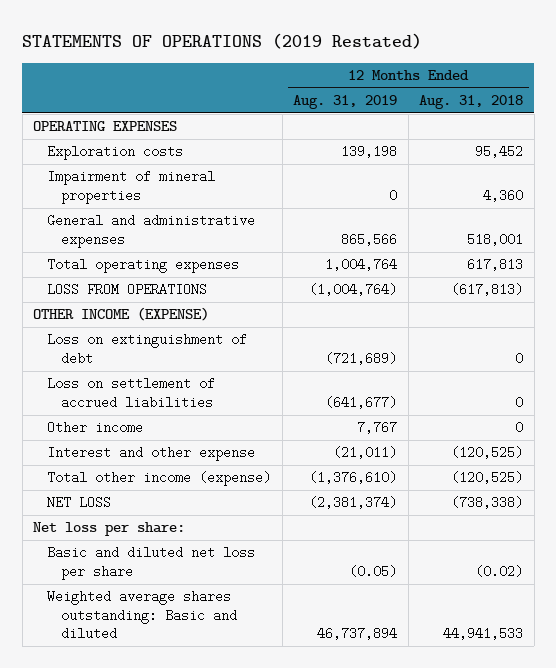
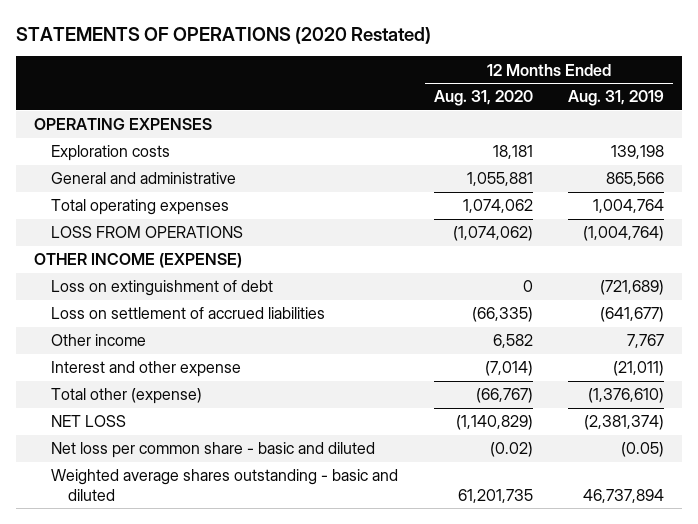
[22,32,423,49] STATEMENTS OF OPERATIONS (2019 Restated) -> [15,26,431,44] STATEMENTS OF OPERATIONS (2020 Restated)
[419,95,524,110] Aug. 31, 2018 -> none
none -> [433,90,533,107] Aug. 31, 2020
[46,170,215,204] Impairment of mineral properties -> none
[46,214,255,248] General and administrative expenses -> [50,172,236,185] General and administrative
[46,471,271,487] Total other income (expense) -> [50,388,202,405] Total other (expense)
[33,522,186,537] Net loss per share: -> none
[46,546,255,580] Basic and diluted net loss per share -> [50,442,375,459] Net loss per common share - basic and diluted
[46,590,237,641] Weighted average shares outstanding: Basic and diluted -> [50,469,398,501] Weighted average shares outstanding - basic and diluted

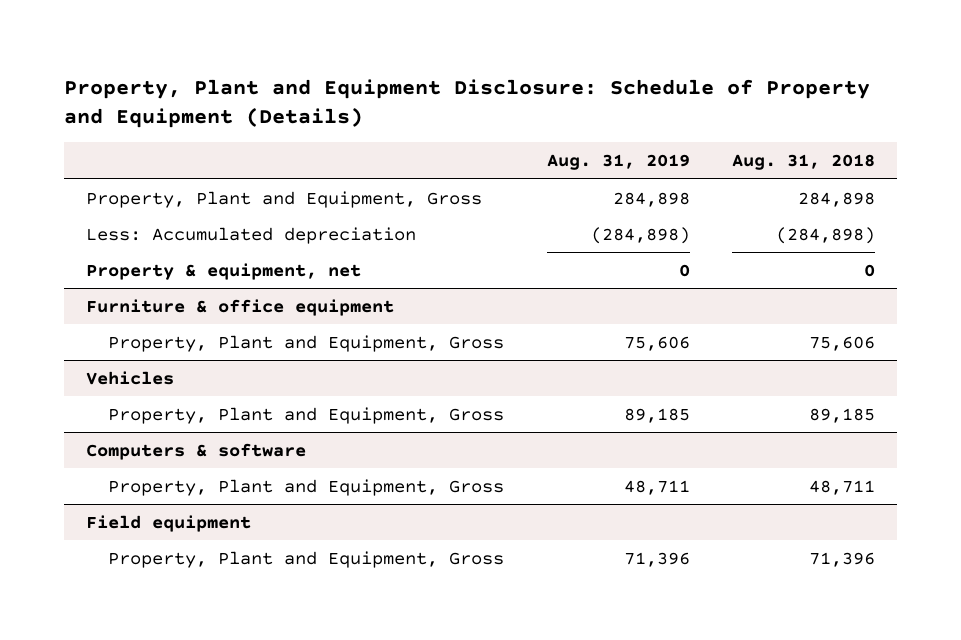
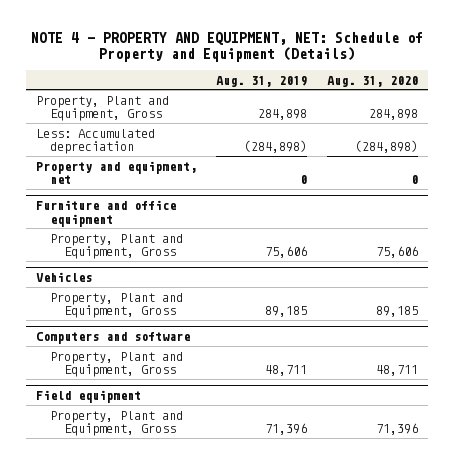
[64,78,871,129] Property, Plant and Equipment Disclosure: Schedule of Property and Equipment (Details) -> [30,31,423,63] NOTE 4 - PROPERTY AND EQUIPMENT, NET: Schedule of Property and Equipment (Details)
[732,154,876,171] Aug. 31, 2018 -> none
none -> [326,75,418,87] Aug. 31, 2020
[85,262,361,280] Property & equipment, net -> [36,160,198,184] Property and equipment, net
[85,298,394,316] Furniture & office equipment -> [36,200,177,227] Furniture and office equipment
[85,442,306,460] Computers & software -> [36,332,191,345] Computers and software

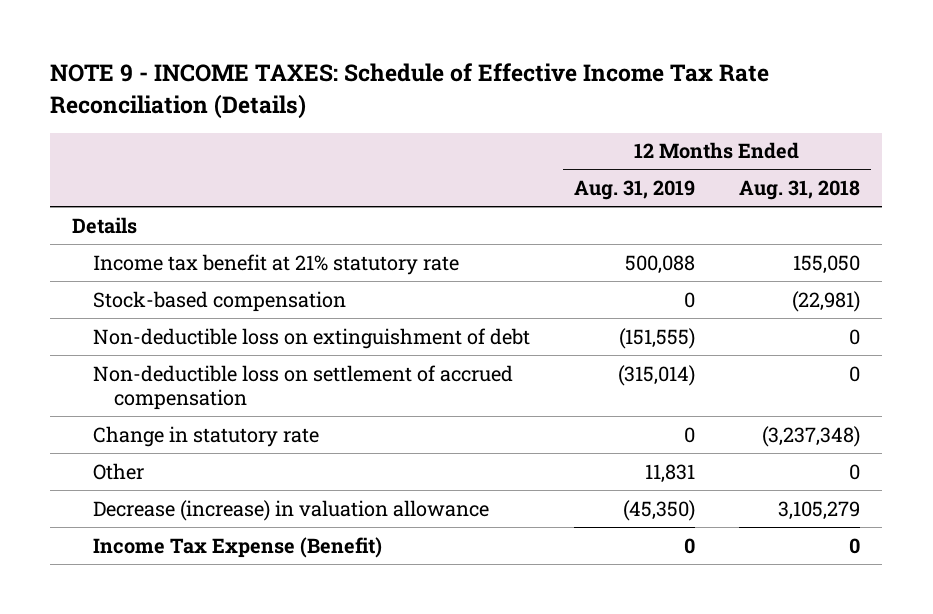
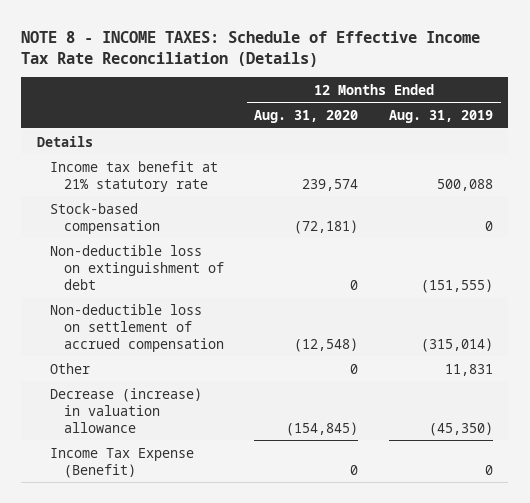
[50,63,770,119] NOTE 9 - INCOME TAXES: Schedule of Effective Income Tax Rate Reconciliation (Details) -> [21,30,481,67] NOTE 8 - INCOME TAXES: Schedule of Effective Income Tax Rate Reconciliation (Details)
[739,180,861,201] Aug. 31, 2018 -> none
none -> [254,110,359,124] Aug. 31, 2020
[93,425,320,447] Change in statutory rate -> none

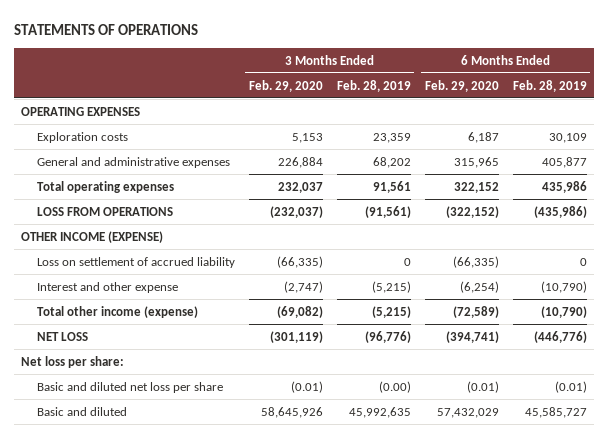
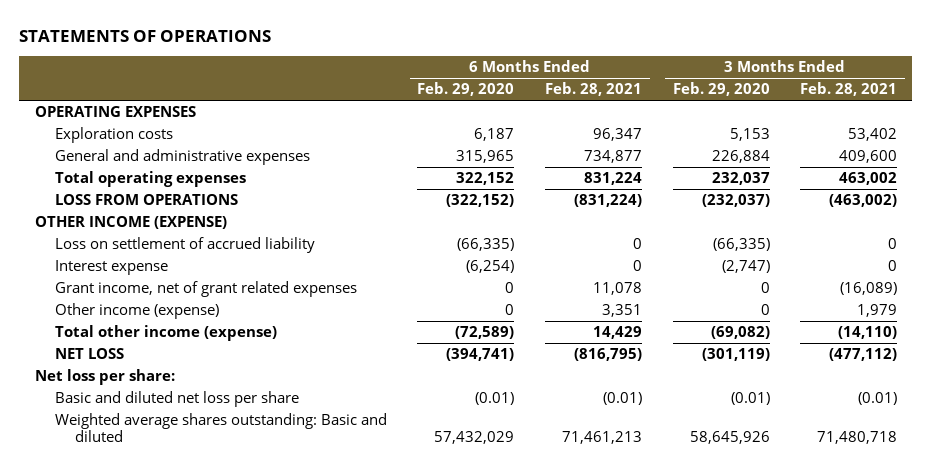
[336,79,411,92] Feb. 28, 2019 -> none
[512,79,587,92] Feb. 28, 2019 -> none
none -> [544,82,642,97] Feb. 28, 2021
none -> [800,82,898,97] Feb. 28, 2021
[36,281,178,293] Interest and other expense -> [54,260,168,276] Interest expense
none -> [54,281,357,298] Grant income, net of grant related expenses
none -> [54,303,219,320] Other income (expense)
[36,406,127,416] Basic and diluted -> [54,413,387,443] Weighted average shares outstanding: Basic and diluted

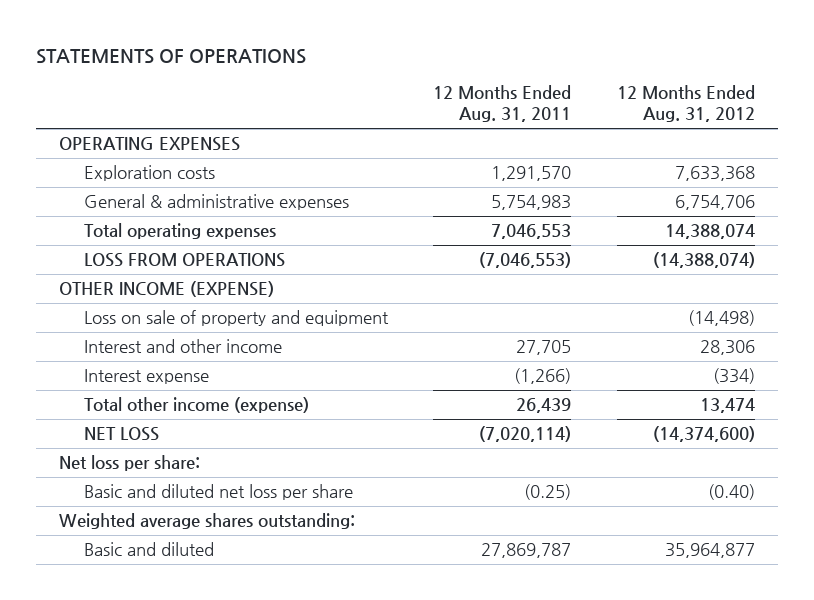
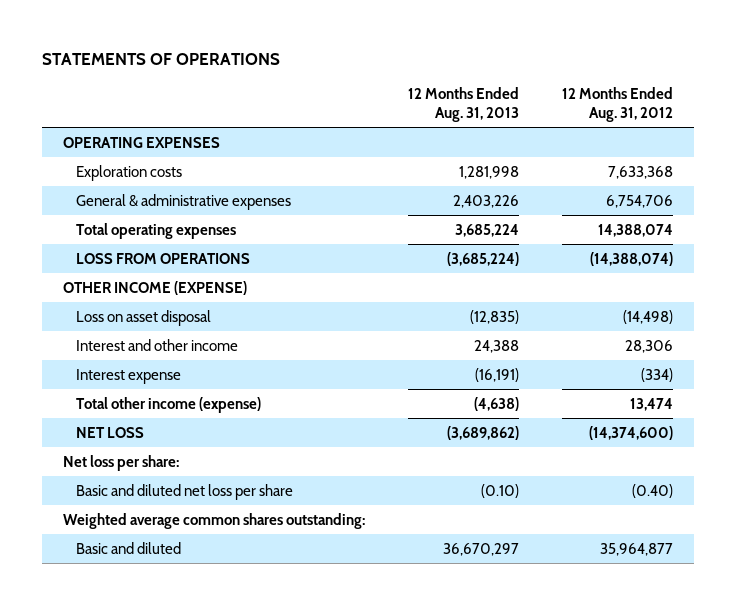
[433,85,572,123] 12 Months Ended Aug. 31, 2011 -> none
none -> [408,87,520,122] 12 Months Ended Aug. 31, 2013
[83,310,389,327] Loss on sale of property and equipment -> [76,309,212,326] Loss on asset disposal
[59,513,356,530] Weighted average shares outstanding: -> [63,512,366,529] Weighted average common shares outstanding:

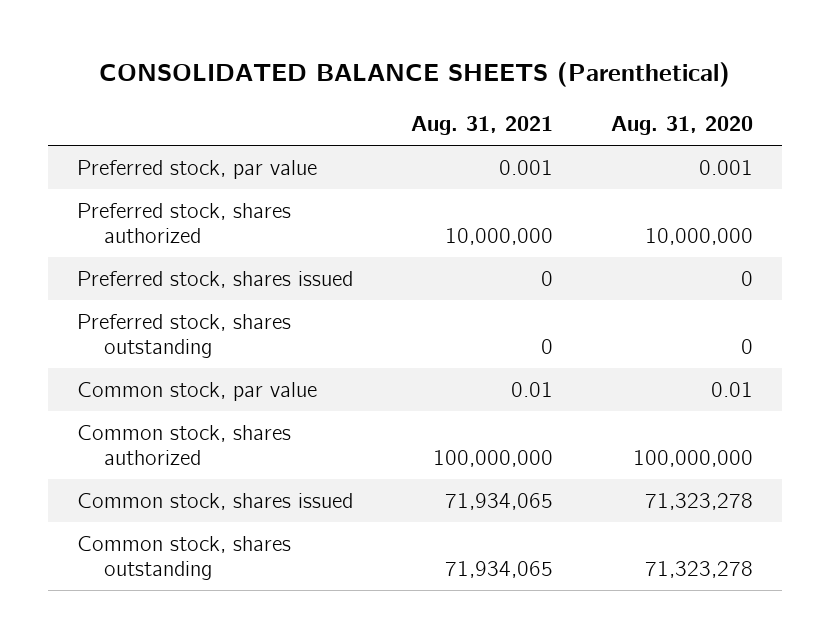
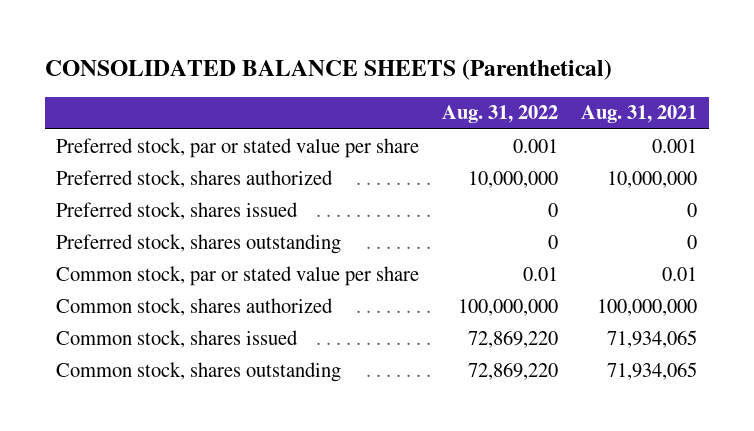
[611,116,754,136] Aug. 31, 2020 -> none
none -> [442,105,559,124] Aug. 31, 2022
[77,159,318,179] Preferred stock, par value -> [56,137,420,158] Preferred stock, par or stated value per share
[77,381,318,401] Common stock, par value -> [56,265,420,286] Common stock, par or stated value per share

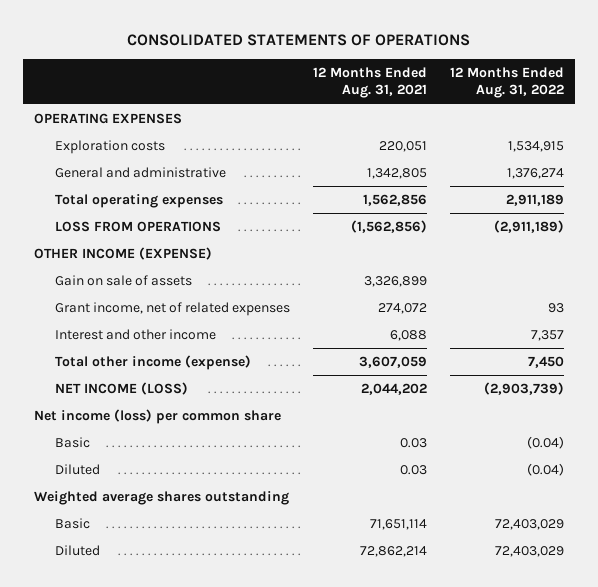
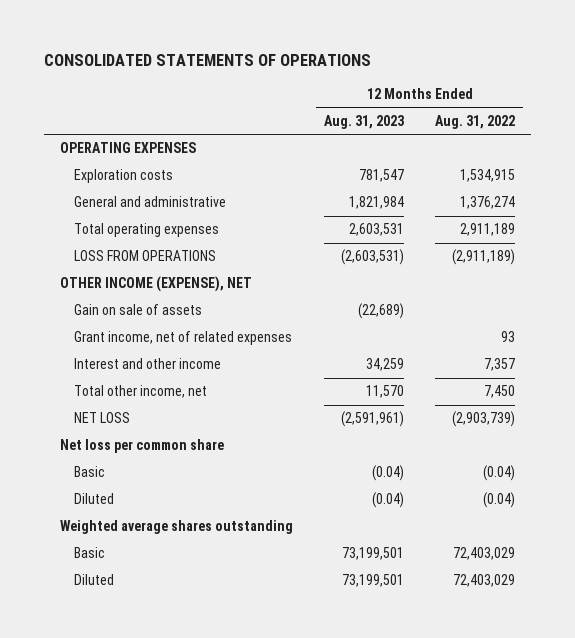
[312,66,427,99] 12 Months Ended Aug. 31, 2021 -> none
none -> [324,114,405,129] Aug. 31, 2023
[34,247,213,261] OTHER INCOME (EXPENSE) -> [59,276,252,293] OTHER INCOME (EXPENSE), NET
[54,355,251,371] Total other income (expense) -> [74,385,208,399] Total other income, net
[54,382,188,396] NET INCOME (LOSS) -> [74,412,131,424] NET LOSS
[34,409,282,425] Net income (loss) per common share -> [59,439,224,454] Net loss per common share

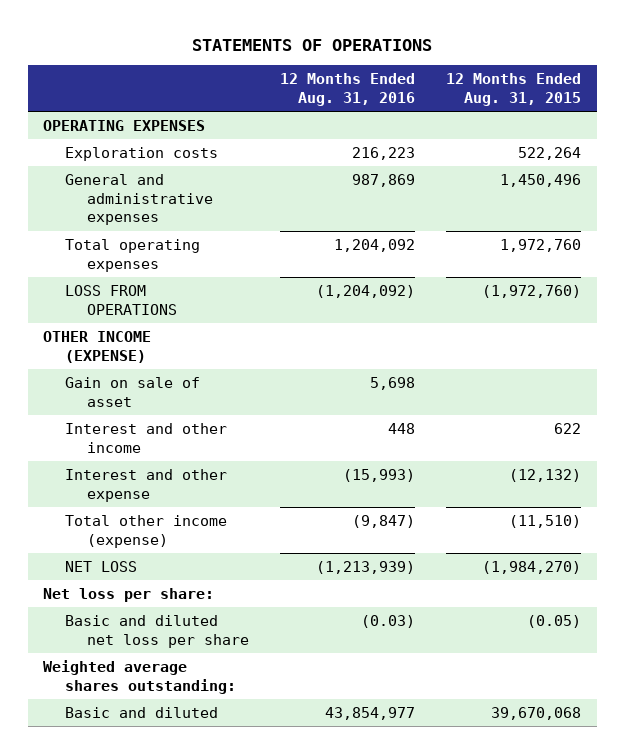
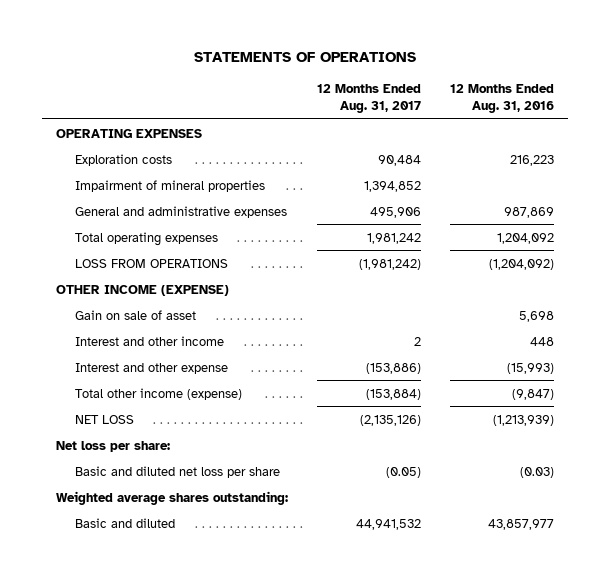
[446,73,582,107] 12 Months Ended Aug. 31, 2015 -> none
none -> [317,84,422,114] 12 Months Ended Aug. 31, 2017
none -> [75,179,266,192] Impairment of mineral properties
[325,707,416,721] 43,854,977 -> [487,518,554,530] 43,857,977

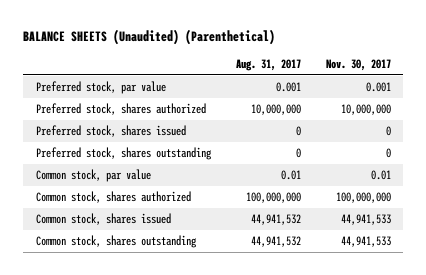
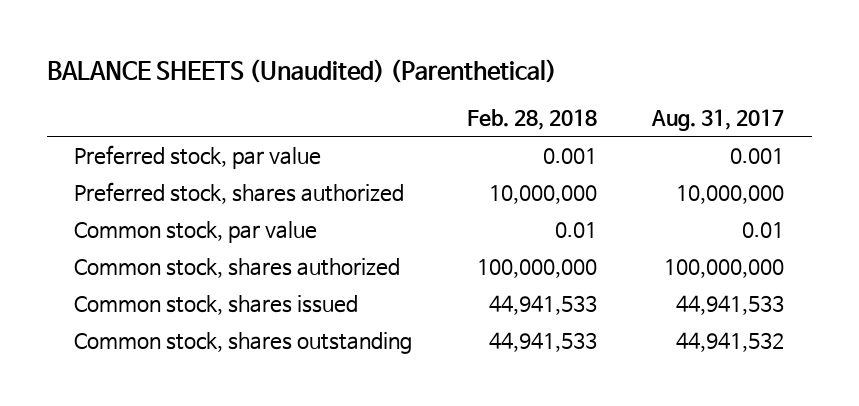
[325,59,391,72] Nov. 30, 2017 -> none
none -> [467,109,598,131] Feb. 28, 2018
[35,124,186,137] Preferred stock, shares issued -> none
[35,146,212,160] Preferred stock, shares outstanding -> none
[250,213,301,225] 44,941,532 -> [676,294,785,315] 44,941,533

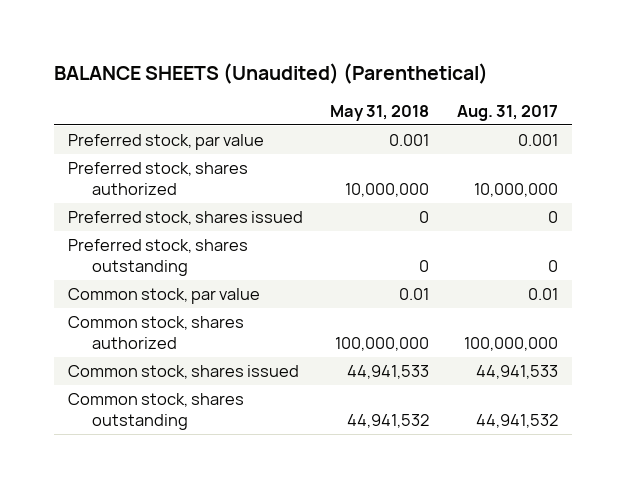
[467,109,598,131] Feb. 28, 2018 -> none
none -> [330,104,430,121] May 31, 2018
none -> [67,210,303,225] Preferred stock, shares issued
none -> [67,238,248,277] Preferred stock, shares outstanding

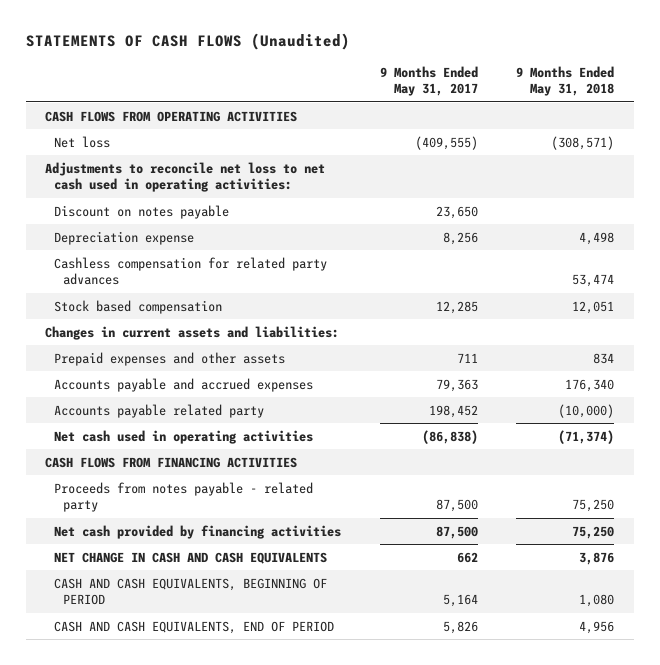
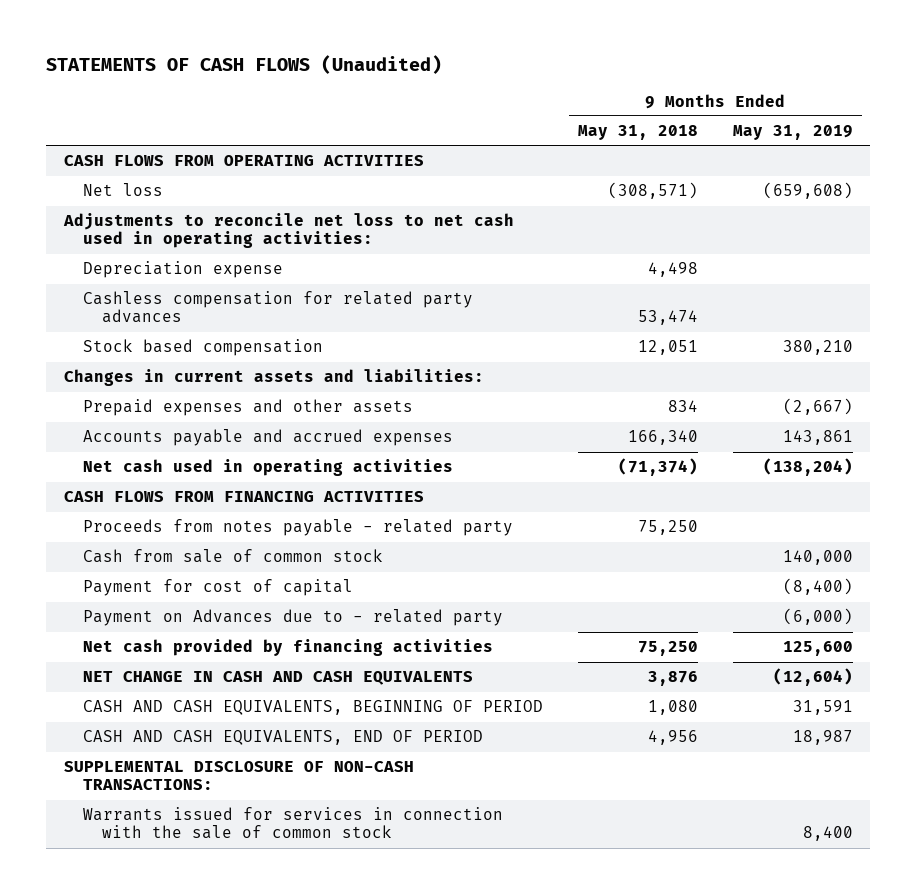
[379,65,478,97] 9 Months Ended May 31, 2017 -> none
none -> [732,125,853,141] May 31, 2019
[54,204,230,219] Discount on notes payable -> none
[54,403,265,418] Accounts payable related party -> none
[565,378,615,392] 176,340 -> [627,430,698,446] 166,340
none -> [82,549,383,564] Cash from sale of common stock
none -> [82,579,353,597] Payment for cost of capital
none -> [82,609,503,627] Payment on Advances due to - related party
none -> [63,761,414,791] SUPPLEMENTAL DISCLOSURE OF NON-CASH TRANSACTIONS:
none -> [82,807,503,840] Warrants issued for services in connection with the sale of common stock

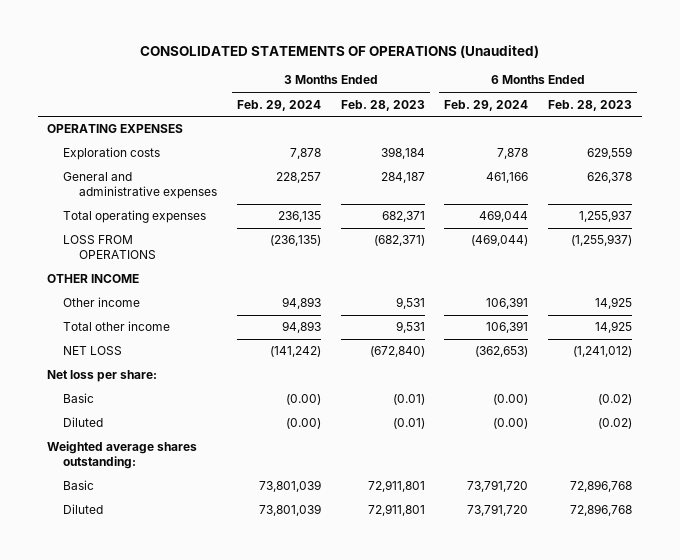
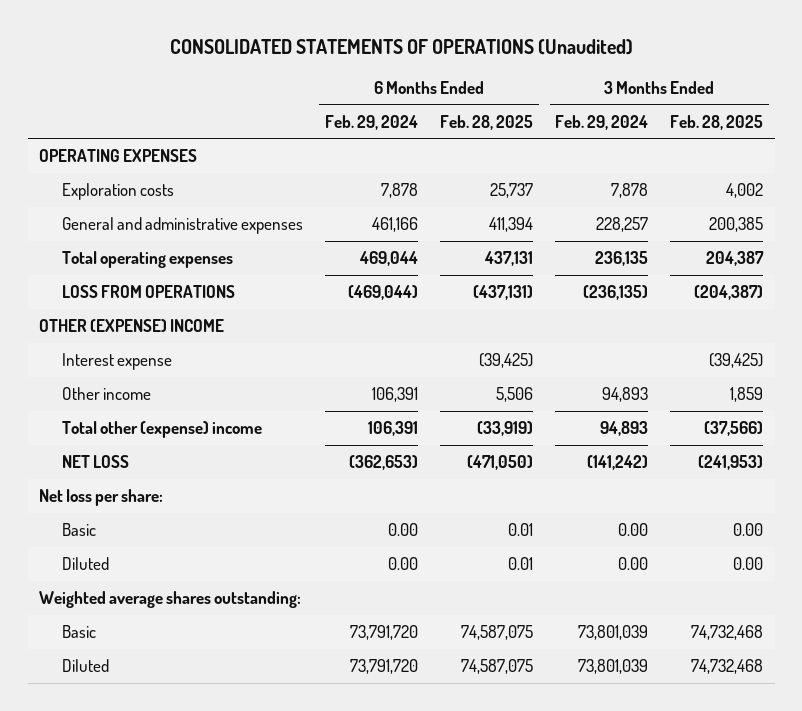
[340,99,425,111] Feb. 28, 2023 -> none
[548,99,633,111] Feb. 28, 2023 -> none
none -> [440,114,534,130] Feb. 28, 2025
none -> [670,114,764,130] Feb. 28, 2025
[47,274,140,284] OTHER INCOME -> [38,319,224,333] OTHER (EXPENSE) INCOME
none -> [61,353,172,371] Interest expense
[63,321,171,332] Total other income -> [61,421,262,439] Total other (expense) income
[285,394,321,406] (0.00) -> [618,523,649,537] 0.00
[493,394,529,406] (0.00) -> [387,523,418,537] 0.00
[285,418,321,430] (0.00) -> [618,557,649,571] 0.00
[493,418,529,430] (0.00) -> [387,557,418,571] 0.00

